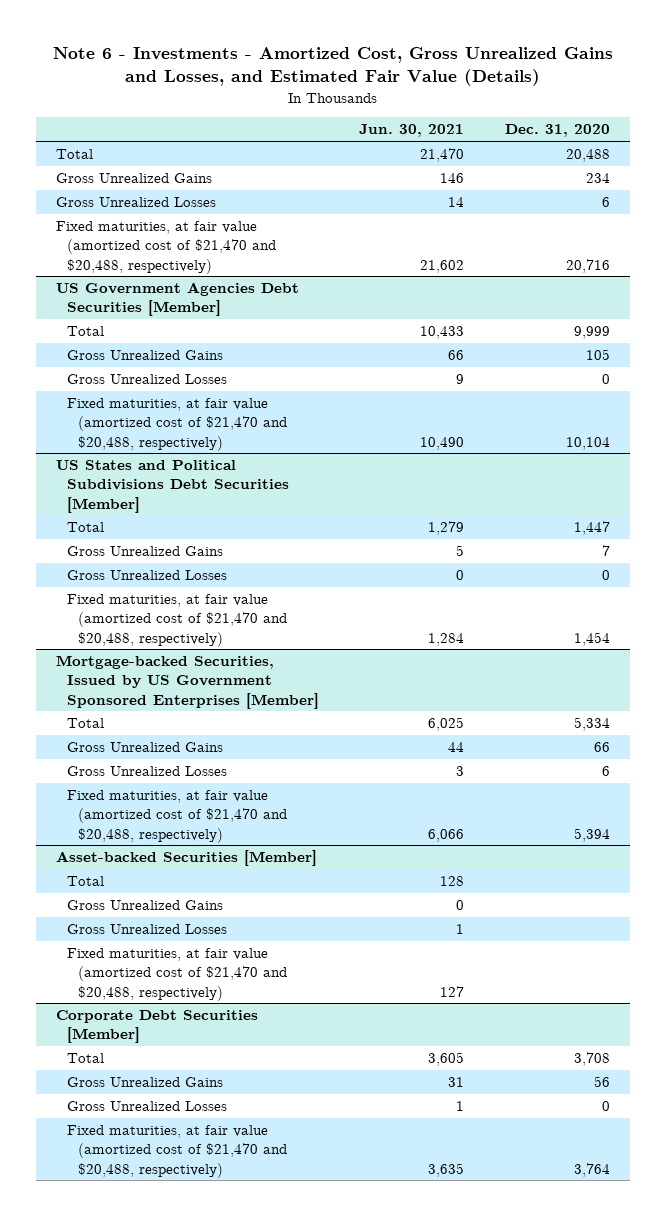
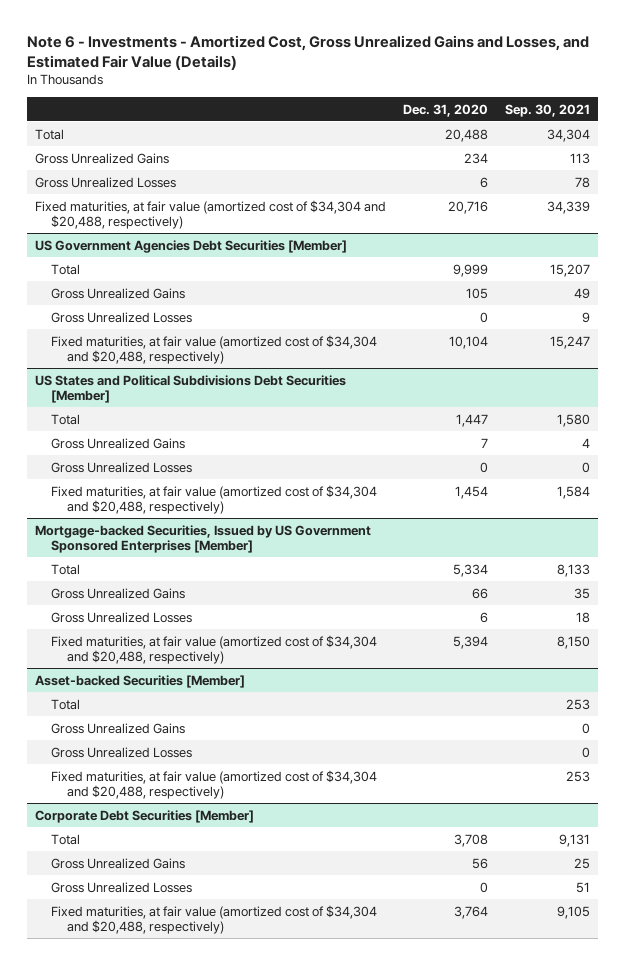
[359,124,465,138] Jun. 30, 2021 -> none
none -> [504,103,590,117] Sep. 30, 2021
[56,220,276,274] Fixed maturities, at fair value (amortized cost of $21,470 and $20,488, respectively) -> [35,199,387,229] Fixed maturities, at fair value (amortized cost of $34,304 and $20,488, respectively)
[66,397,287,451] Fixed maturities, at fair value (amortized cost of $21,470 and $20,488, respectively) -> [51,334,378,364] Fixed maturities, at fair value (amortized cost of $34,304 and $20,488, respectively)
[66,593,287,647] Fixed maturities, at fair value (amortized cost of $21,470 and $20,488, respectively) -> [51,484,378,514] Fixed maturities, at fair value (amortized cost of $34,304 and $20,488, respectively)
[66,789,287,843] Fixed maturities, at fair value (amortized cost of $21,470 and $20,488, respectively) -> [51,634,378,664] Fixed maturities, at fair value (amortized cost of $34,304 and $20,488, respectively)
[66,947,287,1001] Fixed maturities, at fair value (amortized cost of $21,470 and $20,488, respectively) -> [51,769,378,799] Fixed maturities, at fair value (amortized cost of $34,304 and $20,488, respectively)
[66,1124,287,1178] Fixed maturities, at fair value (amortized cost of $21,470 and $20,488, respectively) -> [51,904,378,934] Fixed maturities, at fair value (amortized cost of $34,304 and $20,488, respectively)

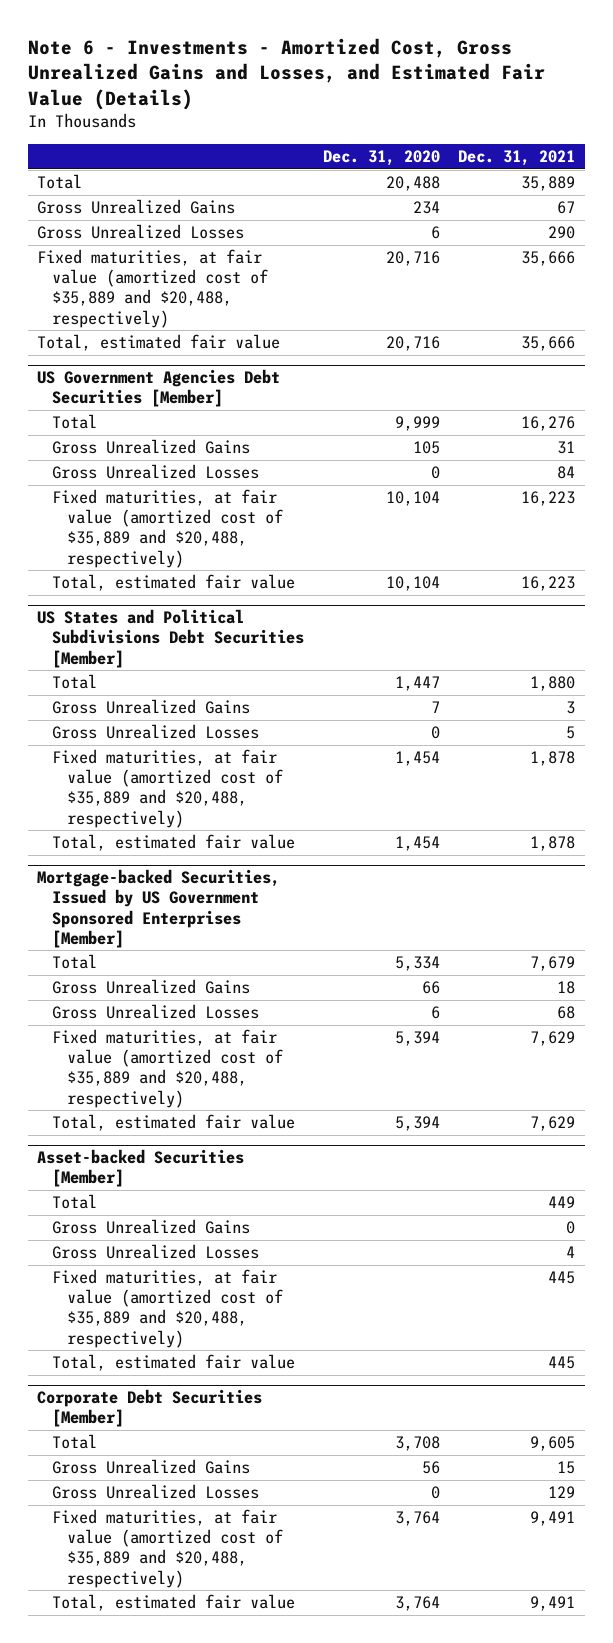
[504,103,590,117] Sep. 30, 2021 -> none
none -> [458,149,576,166] Dec. 31, 2021
[35,199,387,229] Fixed maturities, at fair value (amortized cost of $34,304 and $20,488, respectively) -> [37,249,269,328] Fixed maturities, at fair value (amortized cost of $35,889 and $20,488, respectively)
none -> [37,334,281,352] Total, estimated fair value
[51,334,378,364] Fixed maturities, at fair value (amortized cost of $34,304 and $20,488, respectively) -> [52,489,283,568] Fixed maturities, at fair value (amortized cost of $35,889 and $20,488, respectively)
none -> [52,574,296,592] Total, estimated fair value
[51,484,378,514] Fixed maturities, at fair value (amortized cost of $34,304 and $20,488, respectively) -> [52,749,283,828] Fixed maturities, at fair value (amortized cost of $35,889 and $20,488, respectively)
none -> [52,834,296,852] Total, estimated fair value
[51,634,378,664] Fixed maturities, at fair value (amortized cost of $34,304 and $20,488, respectively) -> [52,1029,283,1108] Fixed maturities, at fair value (amortized cost of $35,889 and $20,488, respectively)
none -> [52,1114,296,1132] Total, estimated fair value
[51,769,378,799] Fixed maturities, at fair value (amortized cost of $34,304 and $20,488, respectively) -> [52,1269,283,1348] Fixed maturities, at fair value (amortized cost of $35,889 and $20,488, respectively)
none -> [52,1354,296,1372] Total, estimated fair value
[51,904,378,934] Fixed maturities, at fair value (amortized cost of $34,304 and $20,488, respectively) -> [52,1509,283,1588] Fixed maturities, at fair value (amortized cost of $35,889 and $20,488, respectively)
none -> [52,1594,296,1612] Total, estimated fair value

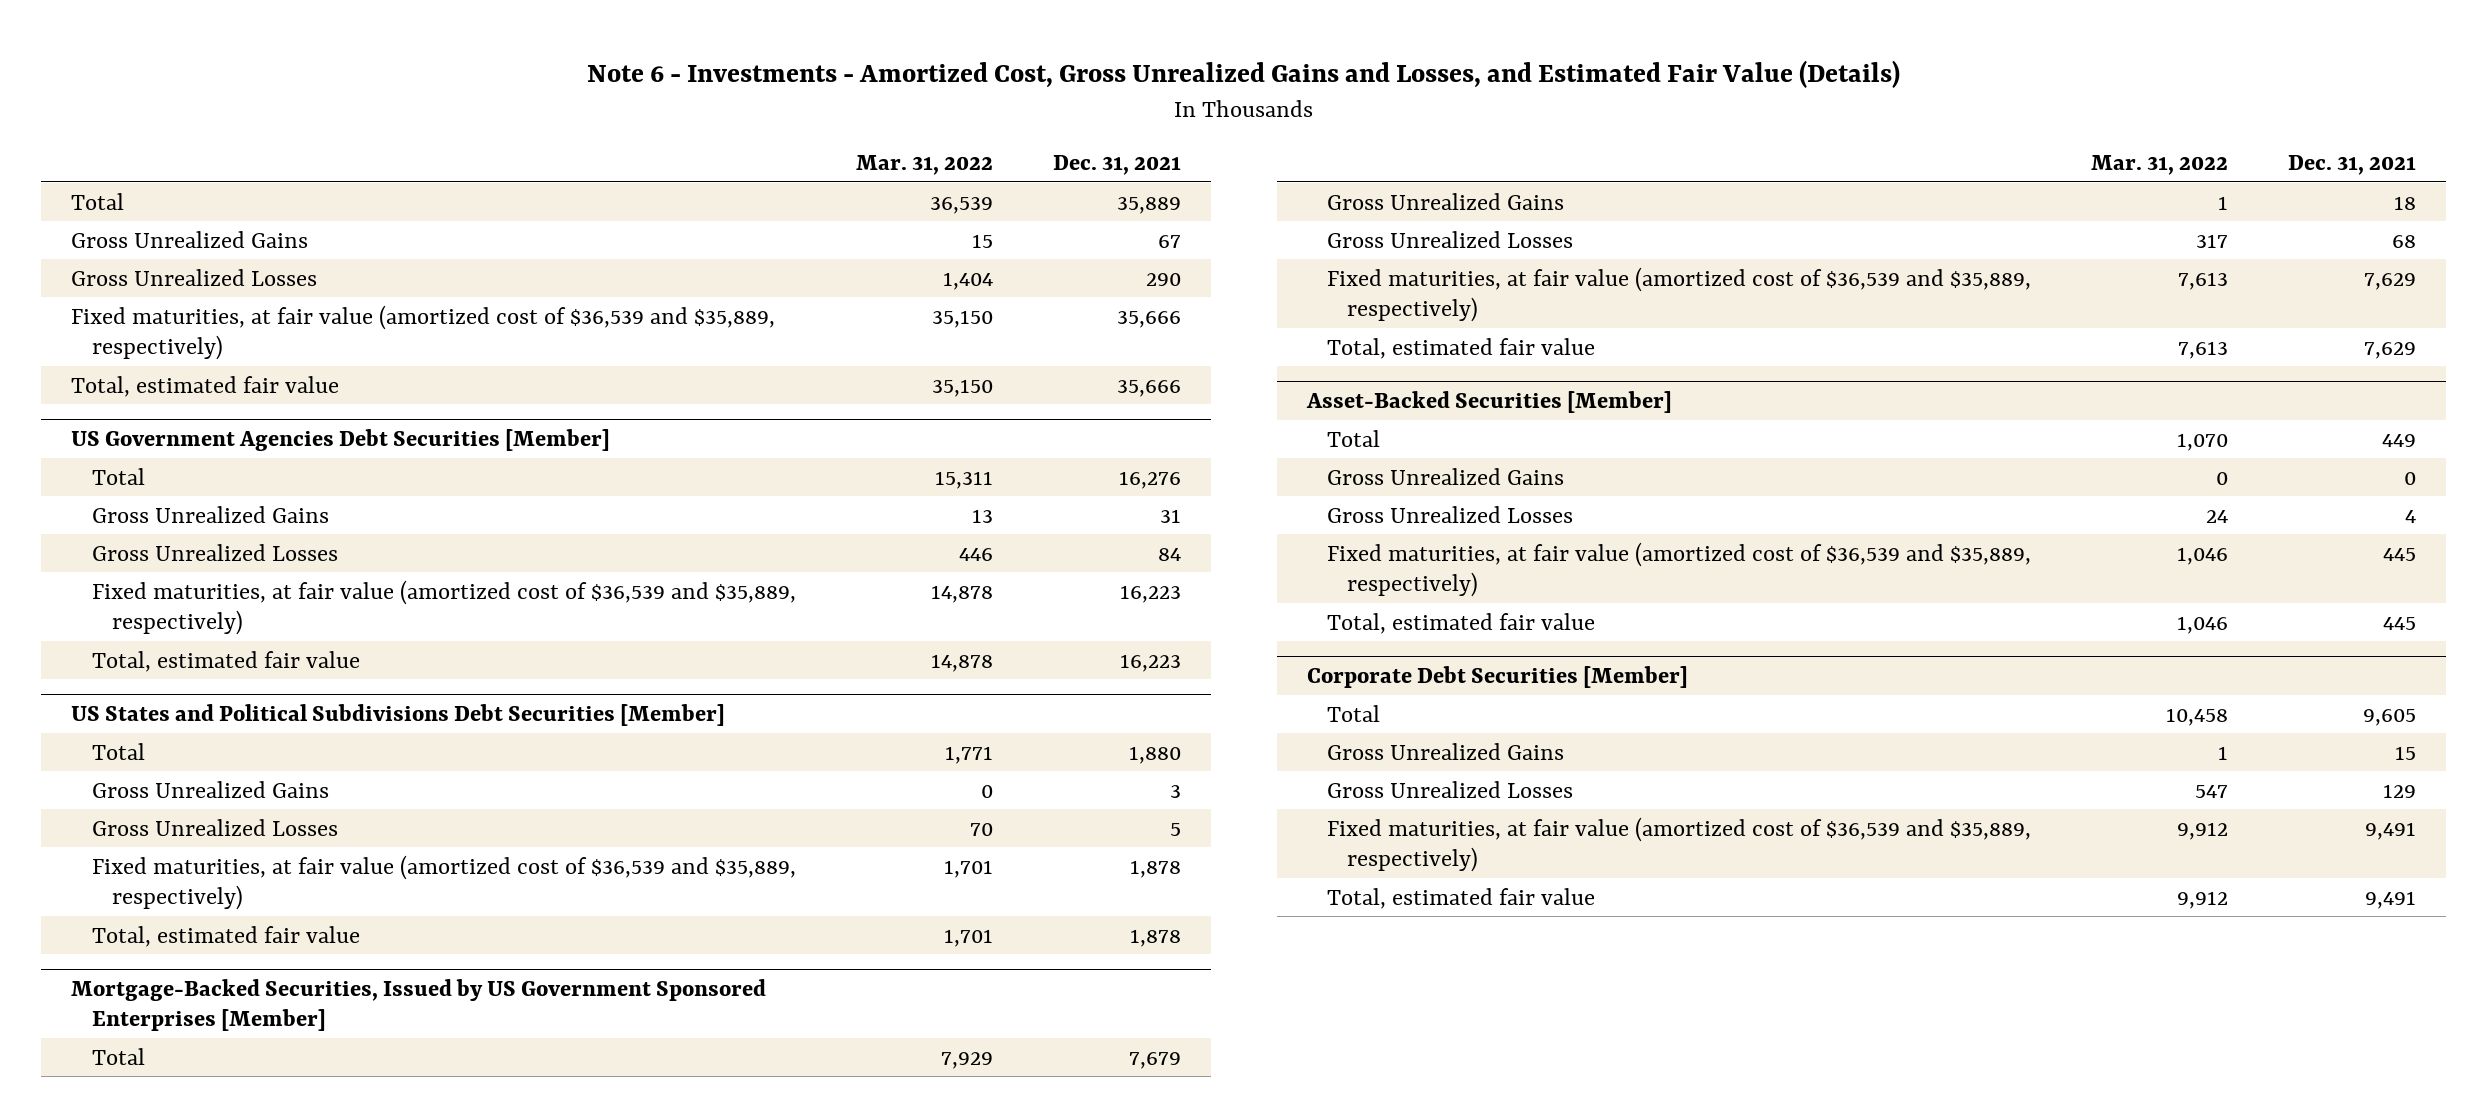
[322,149,440,166] Dec. 31, 2020 -> none
none -> [855,154,993,175] Mar. 31, 2022
[37,249,269,328] Fixed maturities, at fair value (amortized cost of $35,889 and $20,488, respectively) -> [71,304,776,360] Fixed maturities, at fair value (amortized cost of $36,539 and $35,889, respectively)
[52,489,283,568] Fixed maturities, at fair value (amortized cost of $35,889 and $20,488, respectively) -> [91,579,796,635] Fixed maturities, at fair value (amortized cost of $36,539 and $35,889, respectively)
[52,749,283,828] Fixed maturities, at fair value (amortized cost of $35,889 and $20,488, respectively) -> [91,854,796,910] Fixed maturities, at fair value (amortized cost of $36,539 and $35,889, respectively)
[37,869,281,948] Mortgage-backed Securities, Issued by US Government Sponsored Enterprises [Member] -> [71,978,767,1031] Mortgage-Backed Securities, Issued by US Government Sponsored Enterprises [Member]
[52,1029,283,1108] Fixed maturities, at fair value (amortized cost of $35,889 and $20,488, respectively) -> [1326,266,2031,322] Fixed maturities, at fair value (amortized cost of $36,539 and $35,889, respectively)
[37,1149,245,1188] Asset-backed Securities [Member] -> [1305,390,1672,413] Asset-Backed Securities [Member]
[52,1269,283,1348] Fixed maturities, at fair value (amortized cost of $35,889 and $20,488, respectively) -> [1326,541,2031,597] Fixed maturities, at fair value (amortized cost of $36,539 and $35,889, respectively)
[52,1509,283,1588] Fixed maturities, at fair value (amortized cost of $35,889 and $20,488, respectively) -> [1326,816,2031,872] Fixed maturities, at fair value (amortized cost of $36,539 and $35,889, respectively)

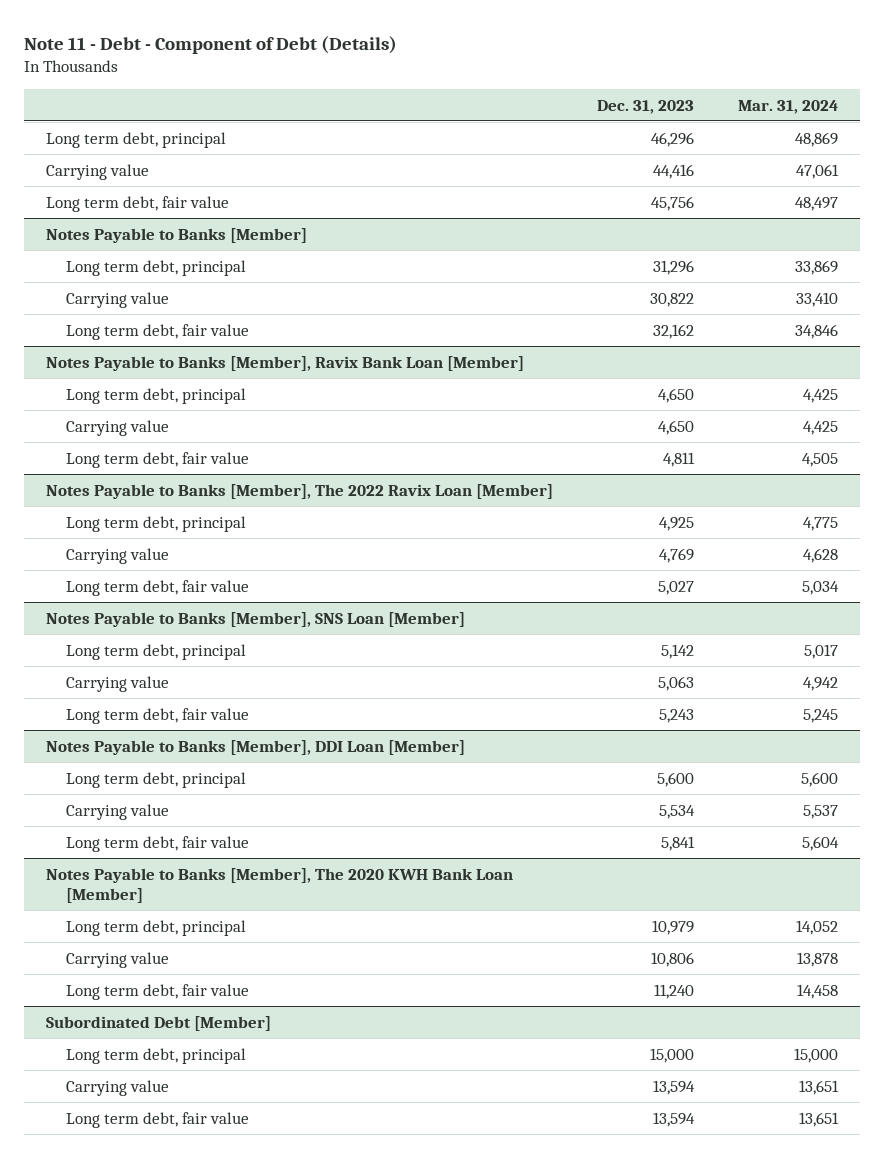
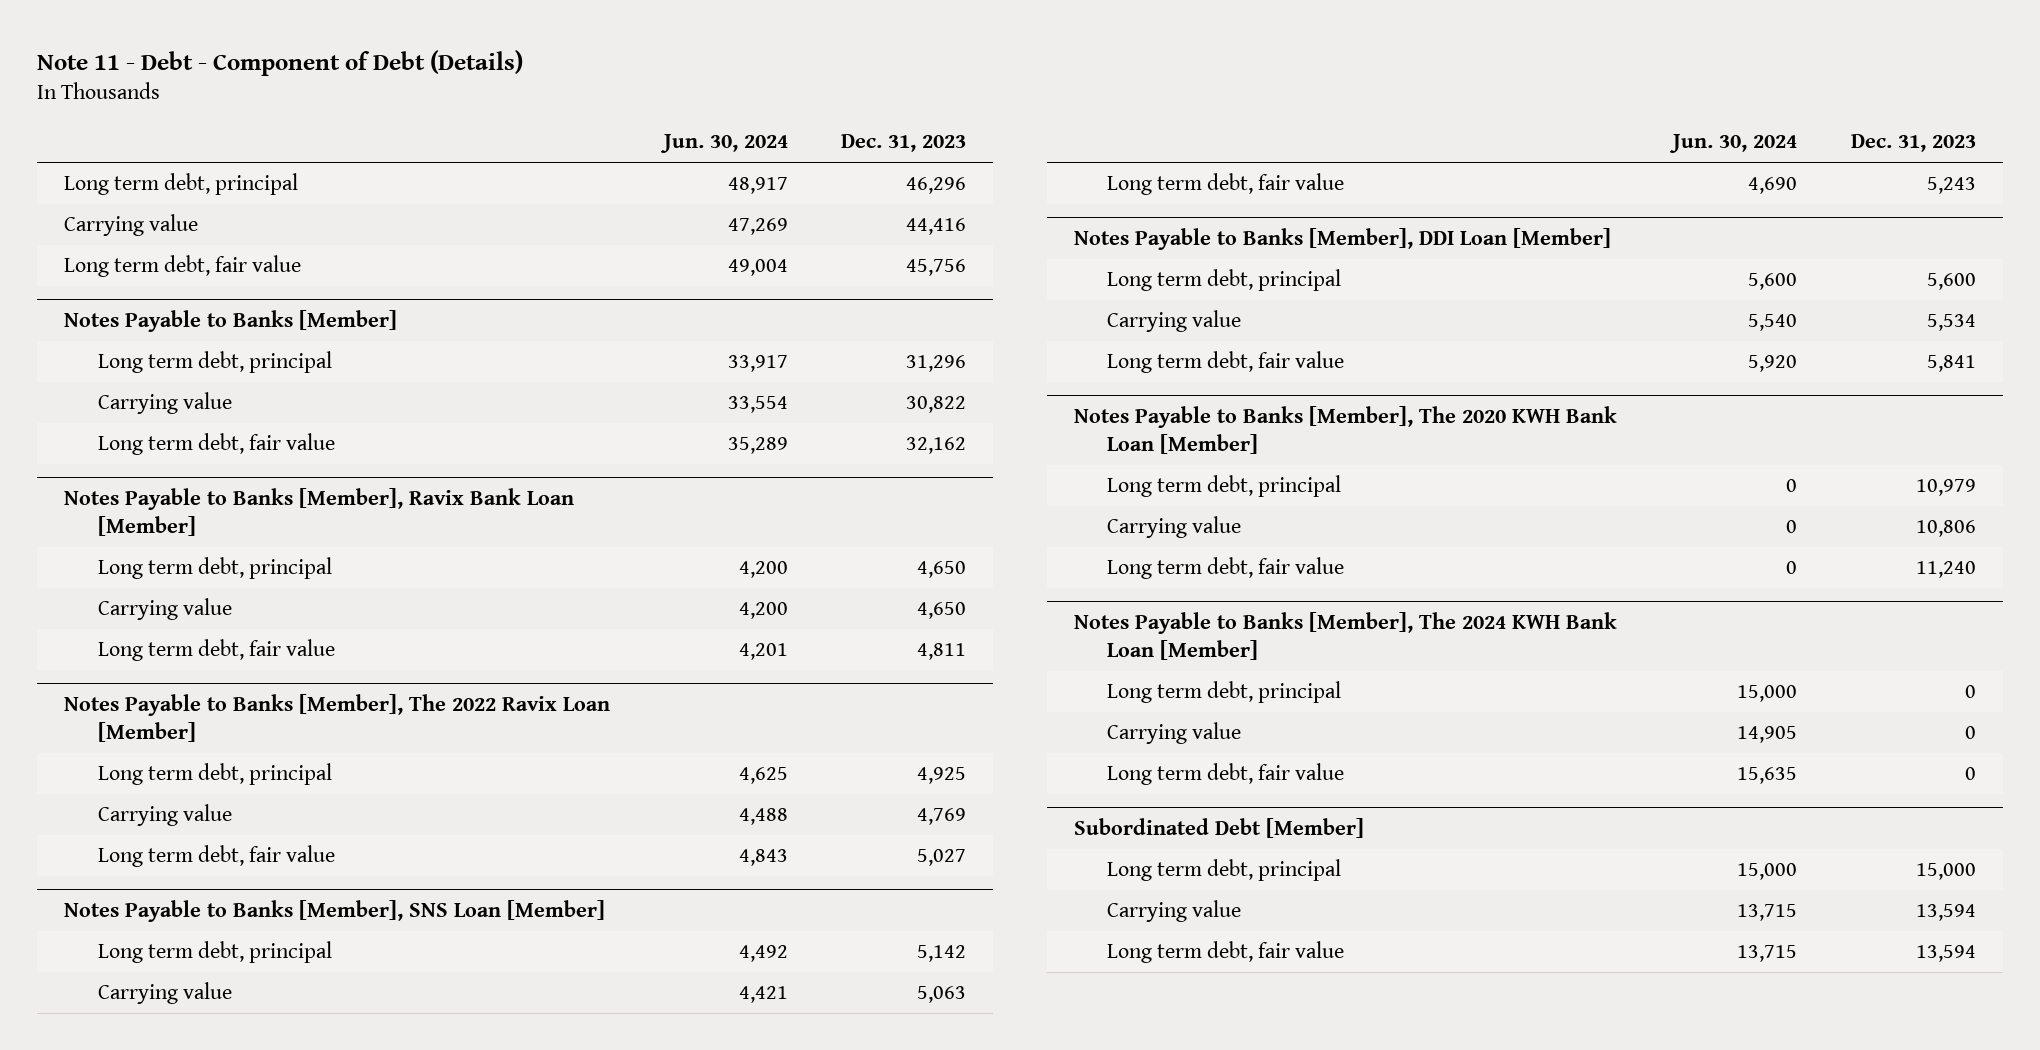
[737,99,838,114] Mar. 31, 2024 -> none
none -> [659,134,788,154] Jun. 30, 2024
none -> [1073,612,1617,660] Notes Payable to Banks [Member], The 2024 KWH Bank Loan [Member]
none -> [1107,681,1342,704] Long term debt, principal
none -> [1107,722,1242,745] Carrying value
none -> [1107,763,1345,786] Long term debt, fair value

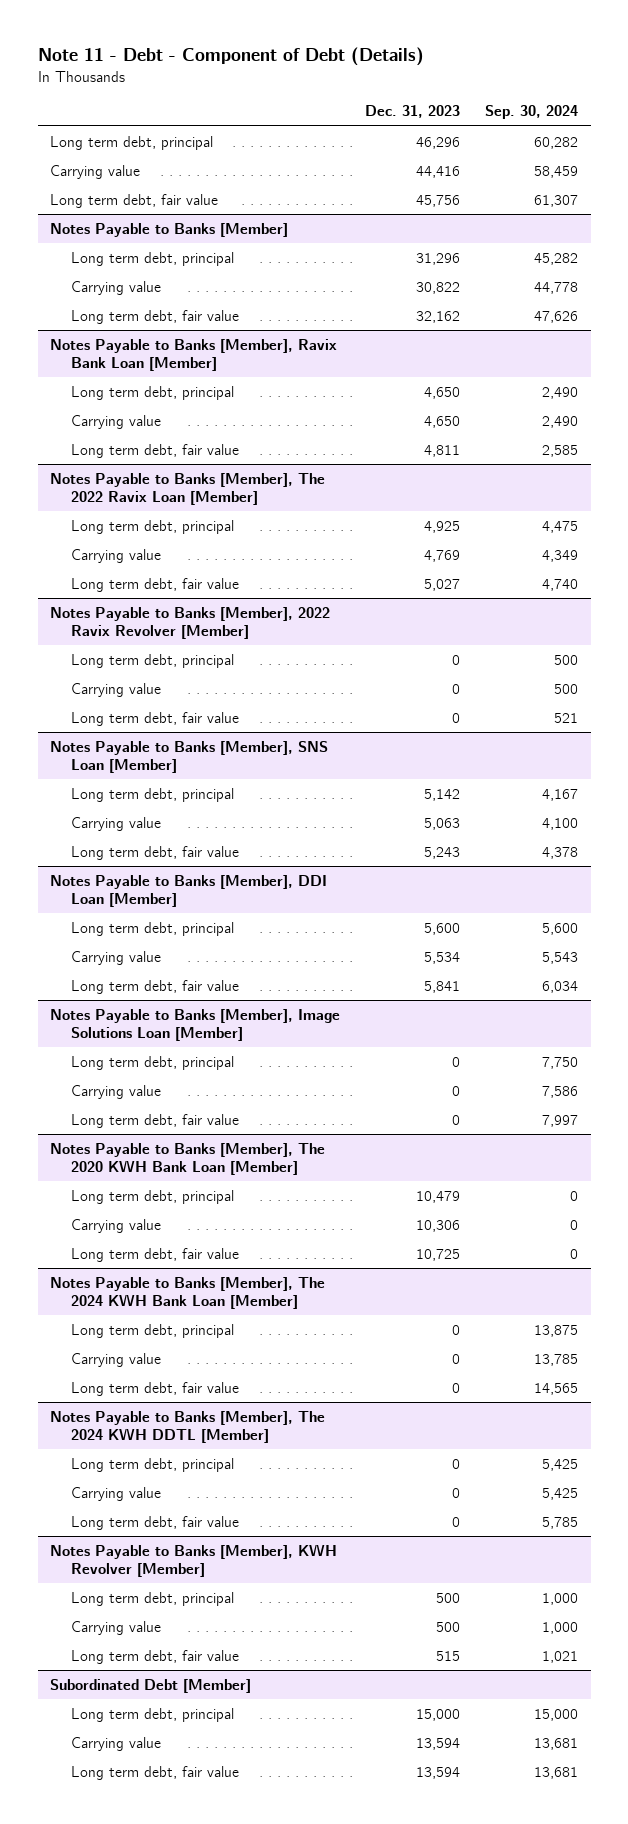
[659,134,788,154] Jun. 30, 2024 -> none
none -> [485,105,579,120] Sep. 30, 2024
none -> [50,606,331,640] Notes Payable to Banks [Member], 2022 Ravix Revolver [Member]
none -> [70,653,234,668] Long term debt, principal
none -> [70,682,161,697] Carrying value
none -> [70,711,239,726] Long term debt, fair value
none -> [50,1008,341,1042] Notes Payable to Banks [Member], Image Solutions Loan [Member]
none -> [70,1055,234,1070] Long term debt, principal
none -> [70,1084,161,1099] Carrying value
none -> [70,1113,239,1128] Long term debt, fair value
[1915,479,1976,497] 10,979 -> [416,1190,461,1203] 10,479
[1915,520,1976,538] 10,806 -> [416,1219,461,1232] 10,306
[1915,561,1976,579] 11,240 -> [416,1248,461,1261] 10,725
none -> [50,1410,326,1444] Notes Payable to Banks [Member], The 2024 KWH DDTL [Member]
none -> [70,1457,234,1472] Long term debt, principal
none -> [70,1486,161,1501] Carrying value
none -> [70,1515,239,1530] Long term debt, fair value
none -> [50,1543,338,1578] Notes Payable to Banks [Member], KWH Revolver [Member]
none -> [70,1591,234,1606] Long term debt, principal
none -> [70,1620,161,1635] Carrying value
none -> [70,1649,239,1664] Long term debt, fair value

